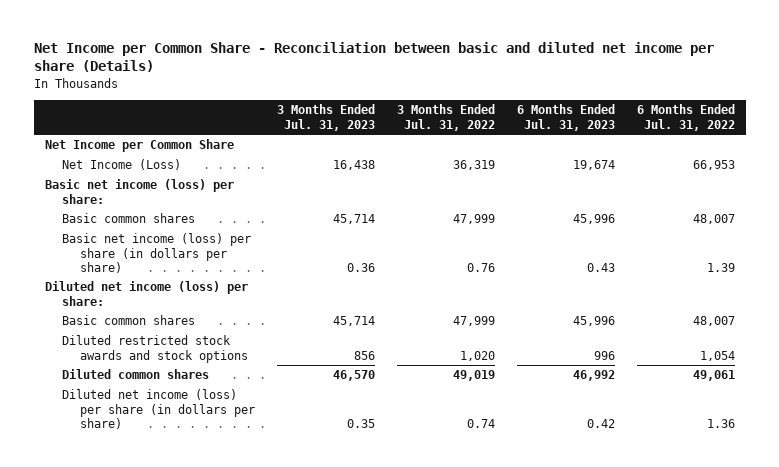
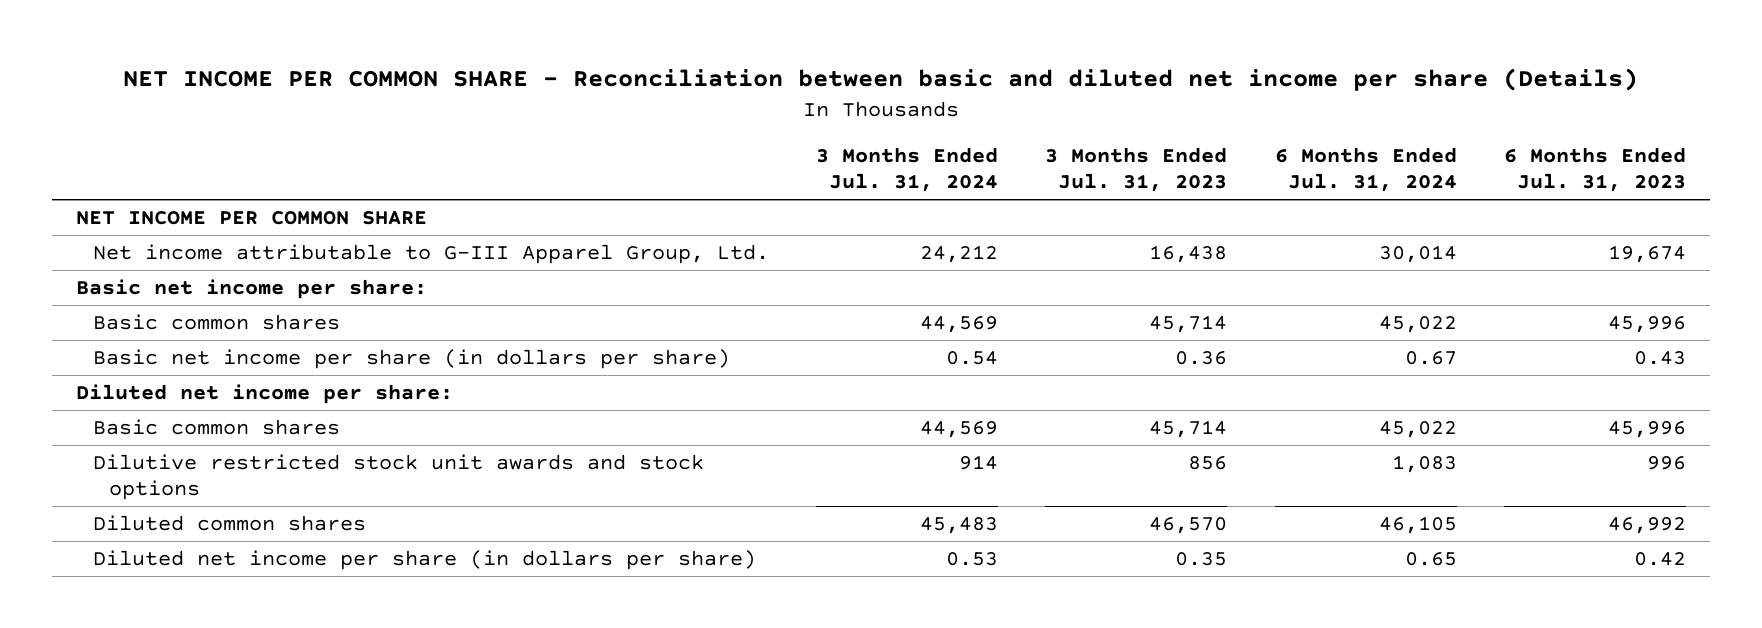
[33,41,714,73] Net Income per Common Share - Reconciliation between basic and diluted net income per share (Details) -> [122,68,1638,92] NET INCOME PER COMMON SHARE - Reconciliation between basic and diluted net income per share (Details)
[396,104,495,131] 3 Months Ended Jul. 31, 2022 -> none
[636,104,735,131] 6 Months Ended Jul. 31, 2022 -> none
none -> [815,147,998,193] 3 Months Ended Jul. 31, 2024
none -> [1274,147,1457,193] 6 Months Ended Jul. 31, 2024
[44,139,234,153] Net Income per Common Share -> [75,210,427,225] NET INCOME PER COMMON SHARE
[62,159,182,171] Net Income (Loss) -> [92,243,769,264] Net income attributable to G-III Apparel Group, Ltd.
[44,179,234,204] Basic net income (loss) per share: -> [75,278,427,299] Basic net income per share:
[62,233,252,274] Basic net income (loss) per share (in dollars per share) -> [92,348,730,369] Basic net income per share (in dollars per share)
[44,281,248,306] Diluted net income (loss) per share: -> [75,383,453,404] Diluted net income per share:
[62,335,249,363] Diluted restricted stock awards and stock options -> [92,453,704,500] Dilutive restricted stock unit awards and stock options
[62,389,256,430] Diluted net income (loss) per share (in dollars per share) -> [92,549,756,570] Diluted net income per share (in dollars per share)

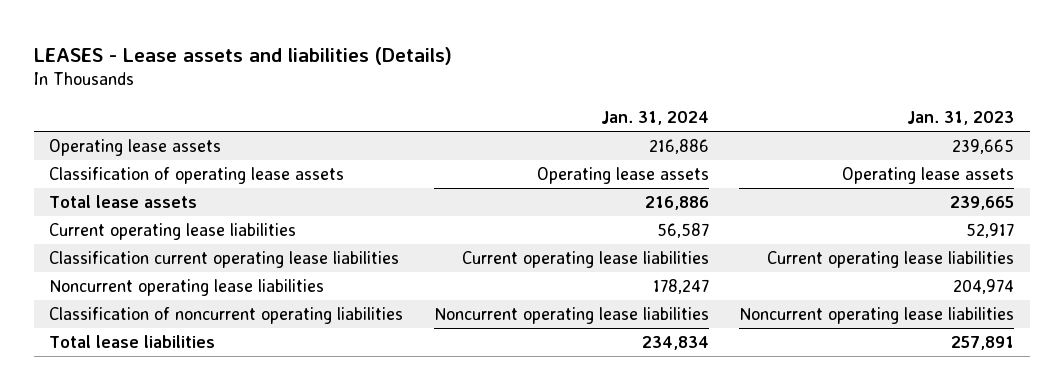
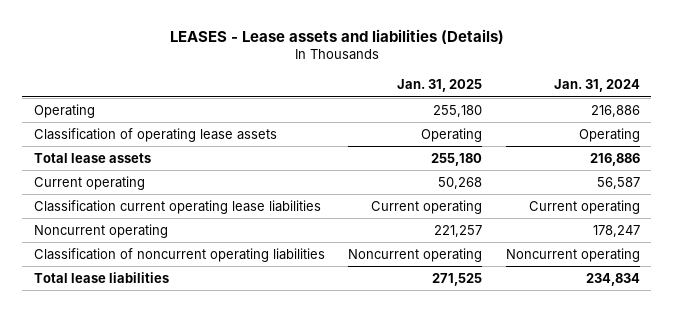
[907,111,1015,126] Jan. 31, 2023 -> none
none -> [397,79,483,93] Jan. 31, 2025
[49,139,222,157] Operating lease assets -> [33,103,95,118] Operating
[536,167,709,185] Operating lease assets -> [578,127,640,142] Operating
[49,223,297,241] Current operating lease liabilities -> [33,175,145,190] Current operating
[461,251,709,269] Current operating lease liabilities -> [528,199,640,214] Current operating
[49,279,325,297] Noncurrent operating lease liabilities -> [33,223,168,238] Noncurrent operating
[433,307,709,325] Noncurrent operating lease liabilities -> [505,247,640,262] Noncurrent operating

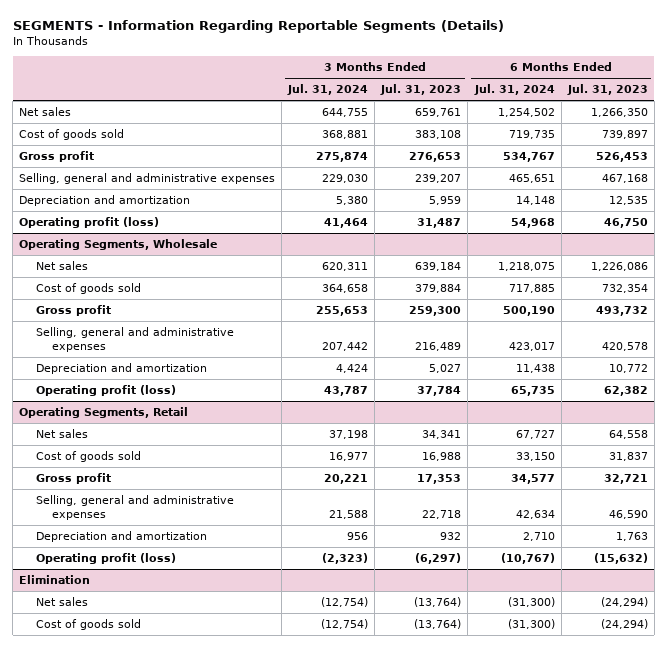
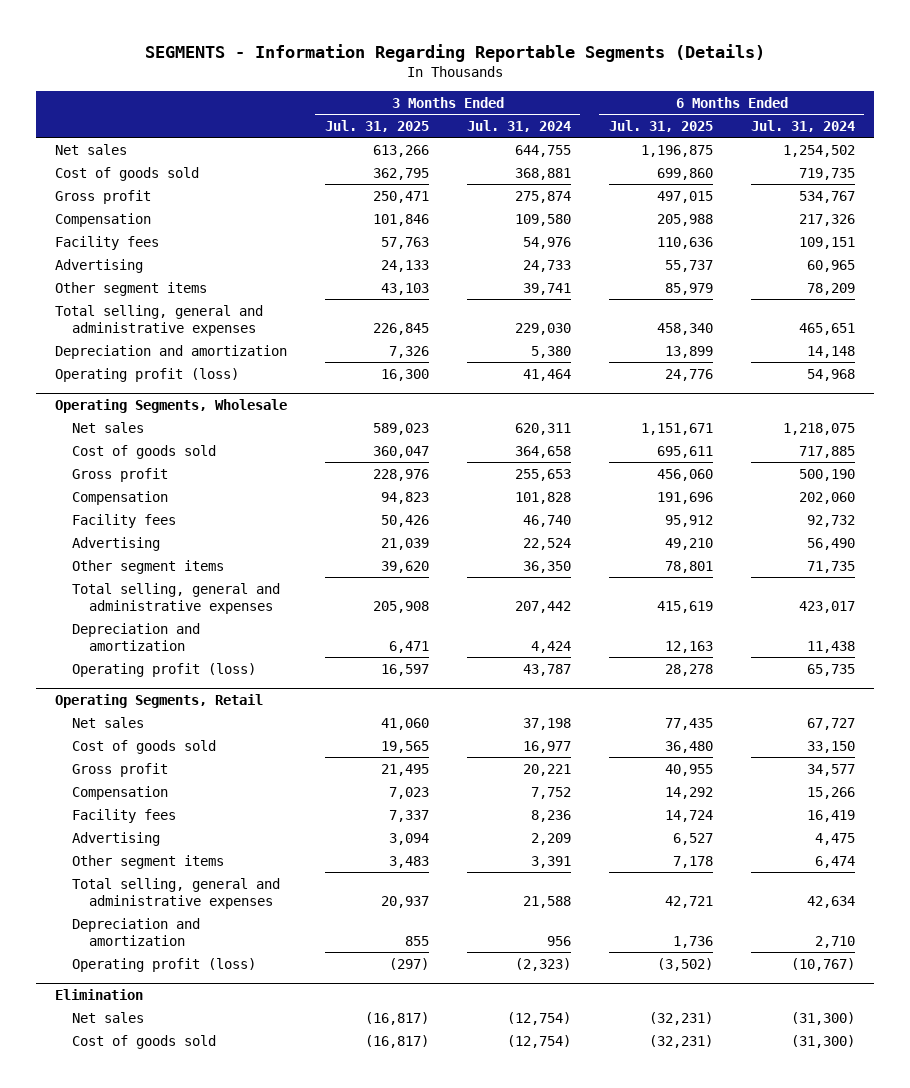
[380,84,462,96] Jul. 31, 2023 -> none
[566,84,648,96] Jul. 31, 2023 -> none
none -> [324,119,429,132] Jul. 31, 2025
none -> [608,119,713,132] Jul. 31, 2025
none -> [54,212,151,227] Compensation
none -> [54,235,159,250] Facility fees
none -> [54,258,143,273] Advertising
none -> [54,281,207,296] Other segment items
[19,173,276,185] Selling, general and administrative expenses -> [54,304,263,336] Total selling, general and administrative expenses
none -> [71,490,168,505] Compensation
none -> [71,513,176,528] Facility fees
none -> [71,536,160,551] Advertising
none -> [71,559,224,574] Other segment items
[35,327,234,352] Selling, general and administrative expenses -> [71,582,280,614] Total selling, general and administrative expenses
none -> [71,785,168,800] Compensation
none -> [71,808,176,823] Facility fees
none -> [71,831,160,846] Advertising
none -> [71,854,224,869] Other segment items
[35,495,234,520] Selling, general and administrative expenses -> [71,877,280,909] Total selling, general and administrative expenses

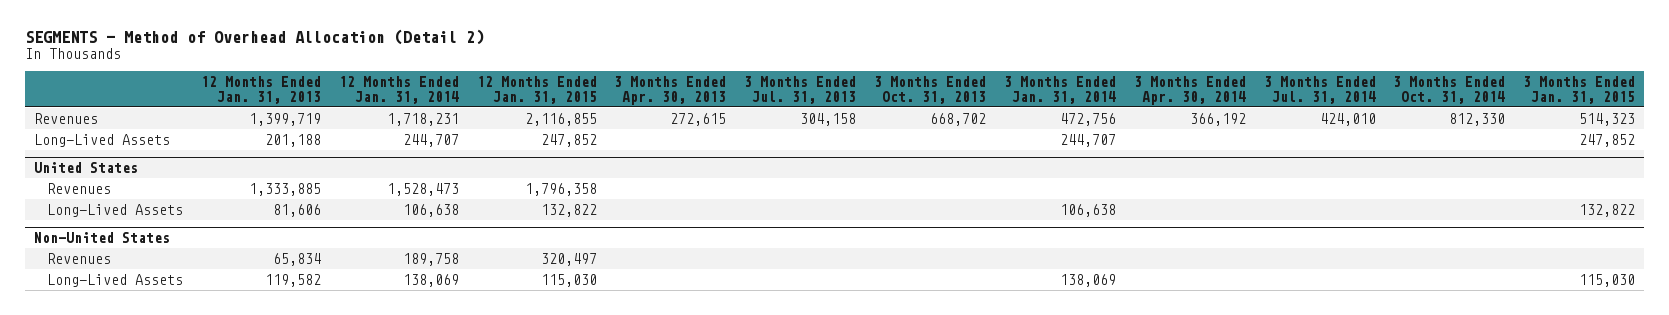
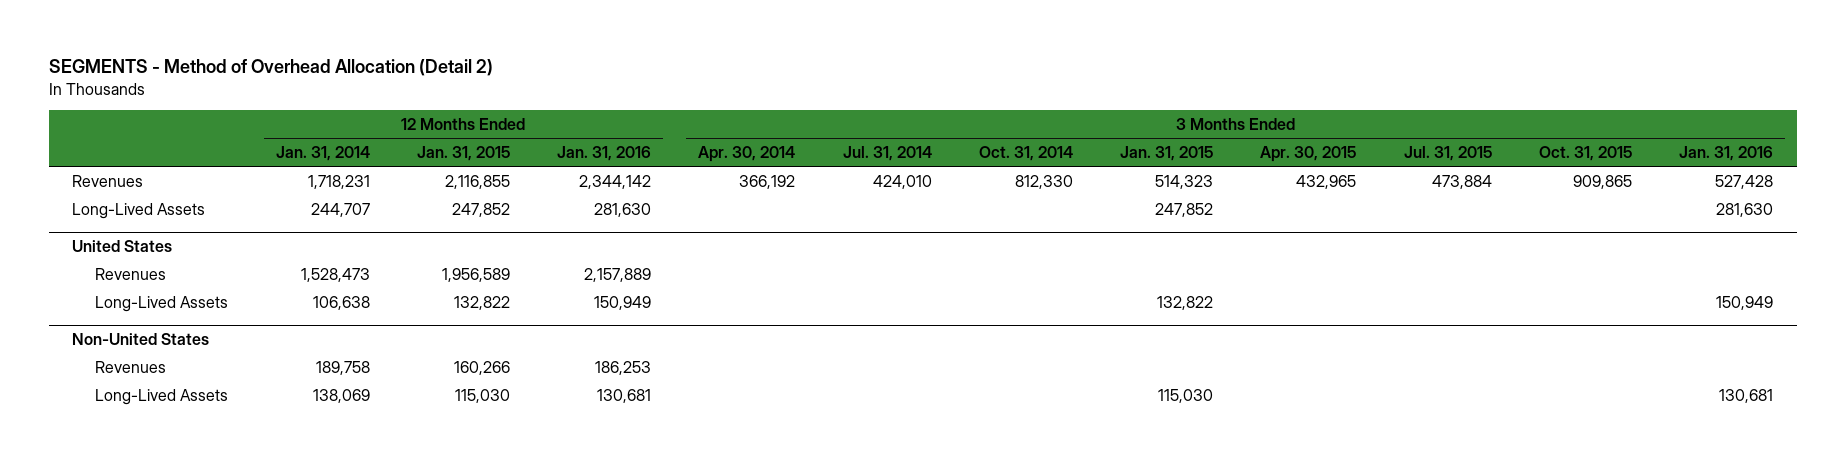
[201,75,322,104] 12 Months Ended Jan. 31, 2013 -> none
[614,75,727,105] 3 Months Ended Apr. 30, 2013 -> none
[744,75,857,104] 3 Months Ended Jul. 31, 2013 -> none
[874,75,987,104] 3 Months Ended Oct. 31, 2013 -> none
[1003,75,1116,104] 3 Months Ended Jan. 31, 2014 -> none
none -> [557,145,652,161] Jan. 31, 2016
none -> [1260,145,1357,162] Apr. 30, 2015
none -> [1403,145,1492,161] Jul. 31, 2015
none -> [1538,145,1632,161] Oct. 31, 2015
none -> [1679,145,1774,161] Jan. 31, 2016
[524,182,597,196] 1,796,358 -> [441,267,510,282] 1,956,589
[540,252,597,266] 320,497 -> [453,360,510,375] 160,266

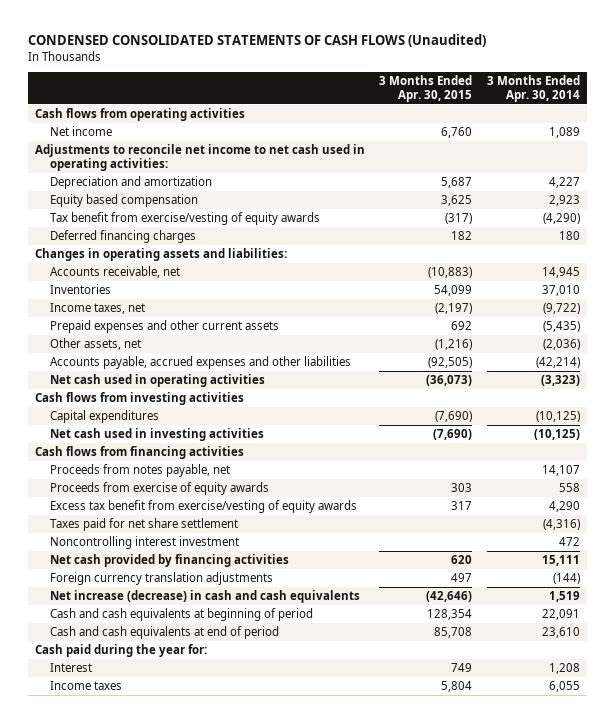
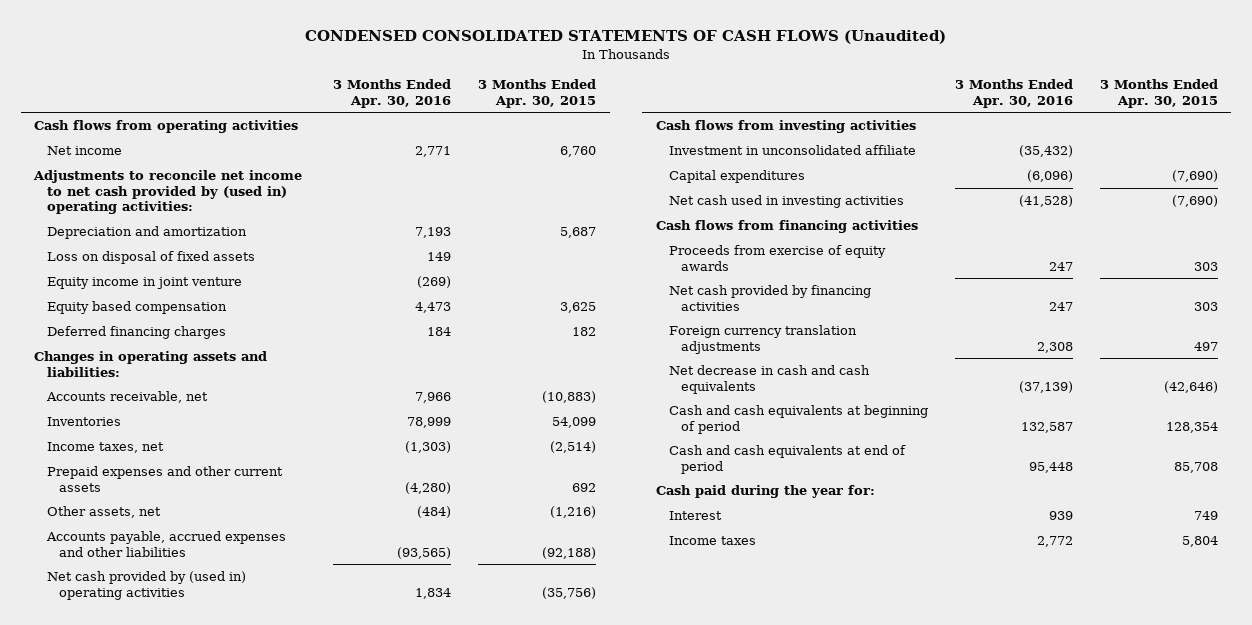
[486,74,580,102] 3 Months Ended Apr. 30, 2014 -> none
none -> [332,79,451,108] 3 Months Ended Apr. 30, 2016
[34,144,365,171] Adjustments to reconcile net income to net cash used in operating activities: -> [33,170,303,215] Adjustments to reconcile net income to net cash provided by (used in) operating activities:
none -> [46,251,255,265] Loss on disposal of fixed assets
none -> [46,277,242,290] Equity income in joint venture
[49,212,320,226] Tax benefit from exercise/vesting of equity awards -> none
[435,303,473,315] (2,197) -> [550,441,597,454] (2,514)
[428,357,473,369] (92,505) -> [542,546,597,559] (92,188)
[49,374,265,388] Net cash used in operating activities -> [46,571,246,600] Net cash provided by (used in) operating activities
[426,375,473,387] (36,073) -> [542,586,597,599] (35,756)
none -> [668,145,916,156] Investment in unconsolidated affiliate
[49,464,230,478] Proceeds from notes payable, net -> none
[49,500,357,514] Excess tax benefit from exercise/vesting of equity awards -> none
[49,518,238,532] Taxes paid for net share settlement -> none
[49,536,239,550] Noncontrolling interest investment -> none
[451,555,473,565] 620 -> [1193,301,1218,311] 303
[49,590,360,604] Net increase (decrease) in cash and cash equivalents -> [668,365,870,394] Net decrease in cash and cash equivalents

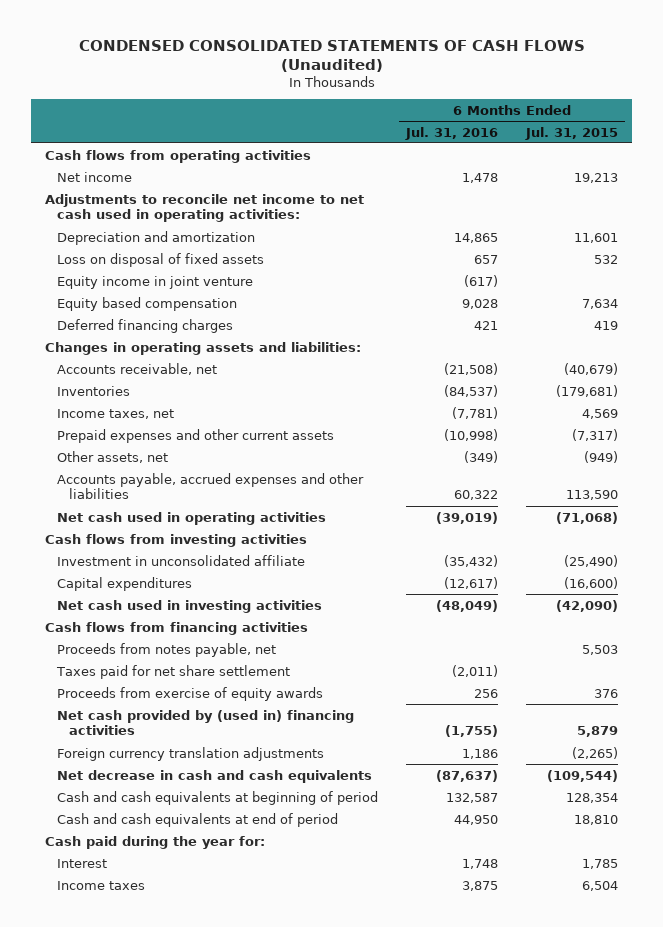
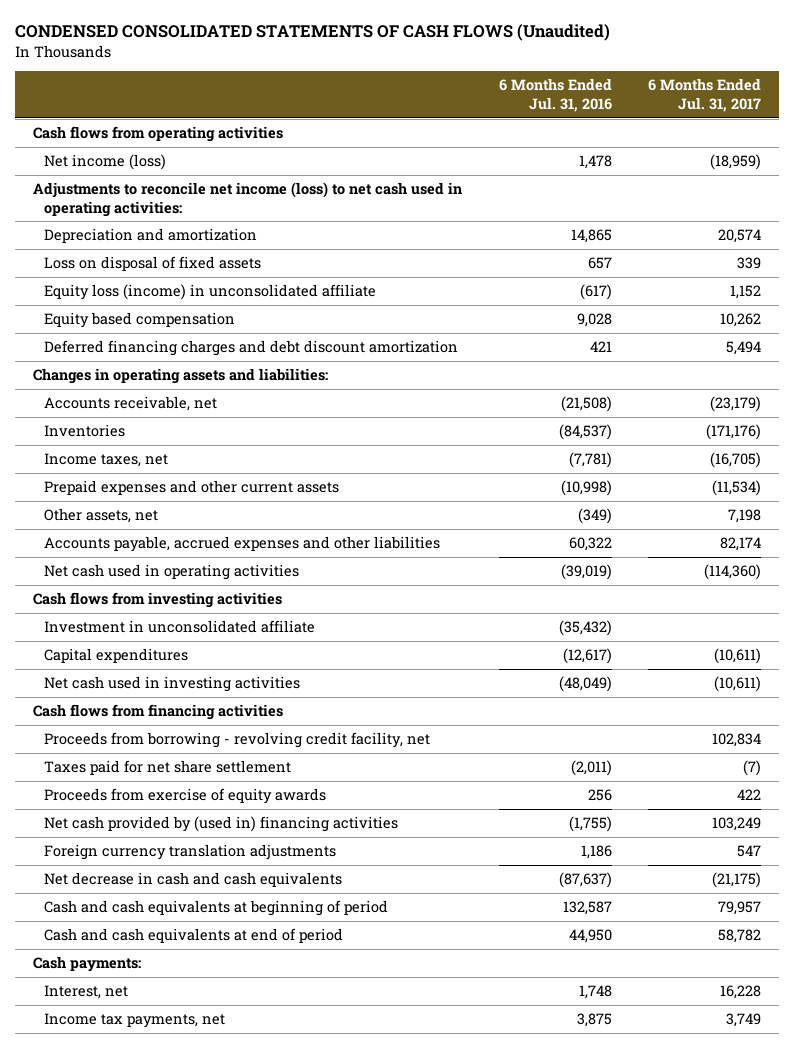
[525,126,619,140] Jul. 31, 2015 -> none
none -> [647,78,761,112] 6 Months Ended Jul. 31, 2017
[57,171,133,182] Net income -> [43,154,166,171] Net income (loss)
[45,193,365,223] Adjustments to reconcile net income to net cash used in operating activities: -> [33,182,463,217] Adjustments to reconcile net income (loss) to net cash used in operating activities:
[57,275,254,289] Equity income in joint venture -> [43,284,376,301] Equity loss (income) in unconsolidated affiliate
[57,318,234,333] Deferred financing charges -> [43,340,458,357] Deferred financing charges and debt discount amortization
[57,642,277,657] Proceeds from notes payable, net -> none
none -> [43,732,430,749] Proceeds from borrowing - revolving credit facility, net
[45,835,266,849] Cash paid during the year for: -> [33,956,142,973] Cash payments:
[57,858,108,868] Interest -> [43,985,128,1000] Interest, net
[57,880,146,890] Income taxes -> [43,1013,225,1029] Income tax payments, net

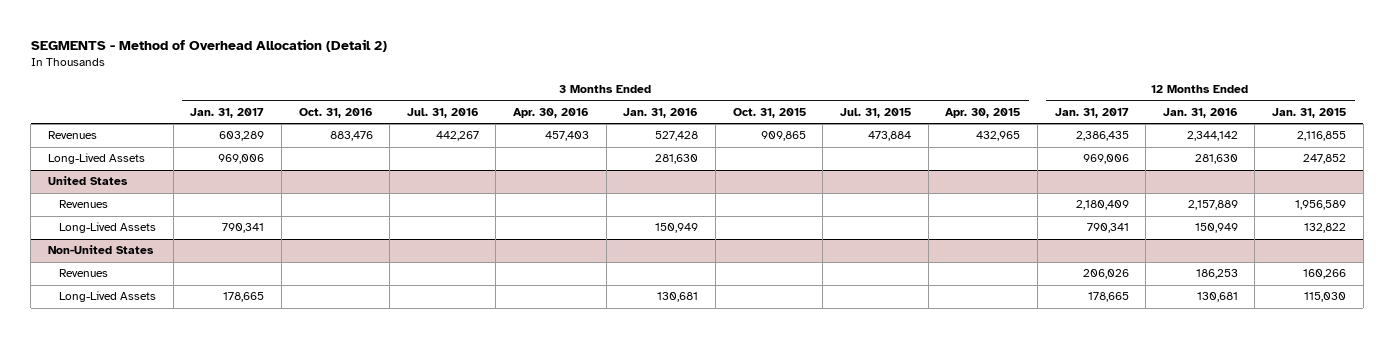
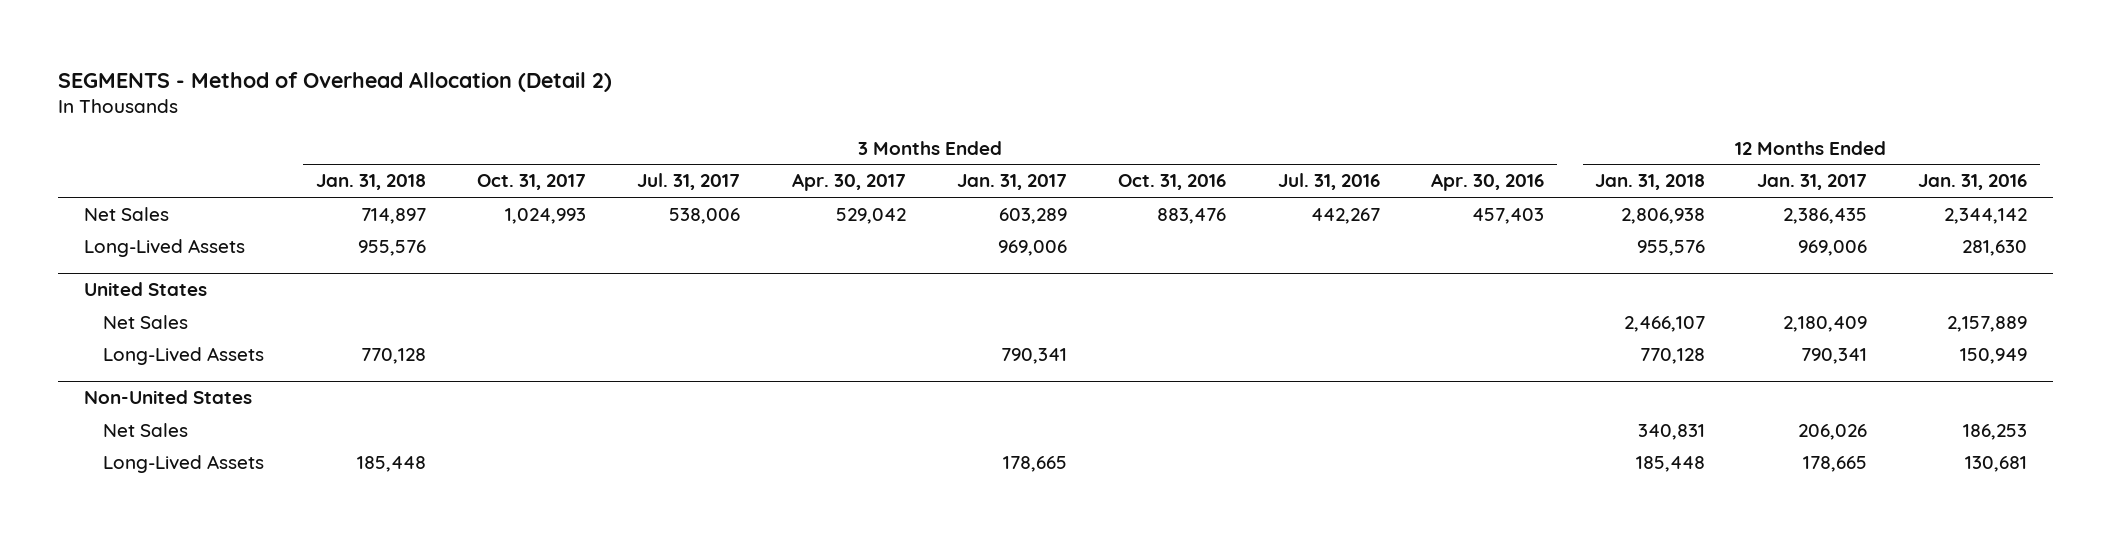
[623,108,699,119] Jan. 31, 2016 -> none
[732,108,806,119] Oct. 31, 2015 -> none
[839,108,911,119] Jul. 31, 2015 -> none
[945,108,1021,119] Apr. 30, 2015 -> none
[1272,108,1347,119] Jan. 31, 2015 -> none
none -> [315,174,426,191] Jan. 31, 2018
none -> [477,174,587,191] Oct. 31, 2017
none -> [637,173,741,191] Jul. 31, 2017
none -> [791,173,906,192] Apr. 30, 2017
none -> [1595,174,1706,191] Jan. 31, 2018
[48,131,98,140] Revenues -> [83,206,169,221] Net Sales
[59,200,109,209] Revenues -> [103,314,189,329] Net Sales
[59,269,109,278] Revenues -> [103,422,189,437] Net Sales

